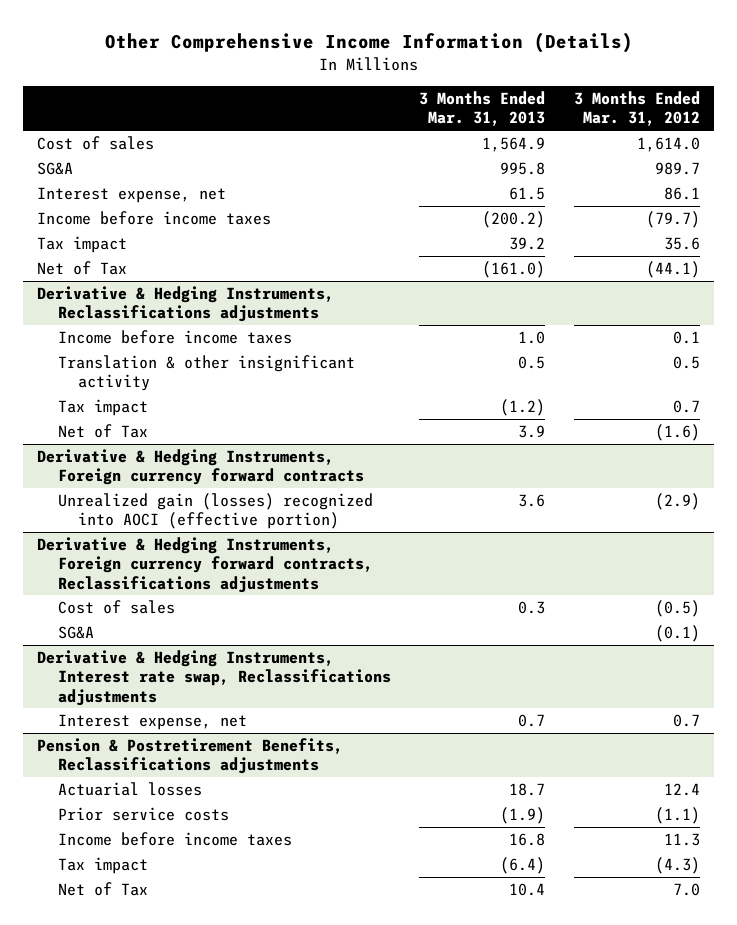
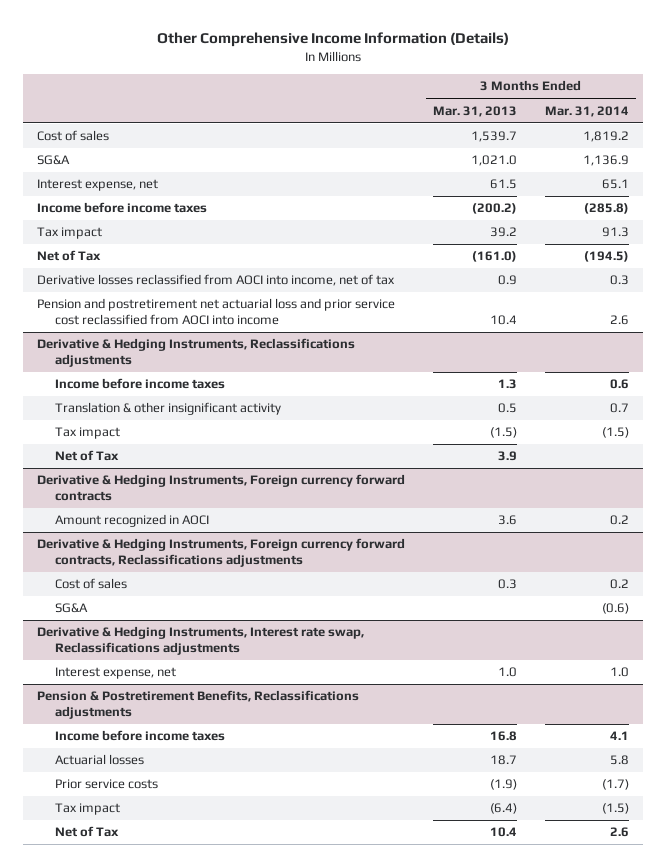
[574,91,701,127] 3 Months Ended Mar. 31, 2012 -> none
none -> [544,105,629,117] Mar. 31, 2014
[482,136,546,152] 1,564.9 -> [470,131,517,143] 1,539.7
[500,161,546,175] 995.8 -> [470,155,517,167] 1,021.0
none -> [36,274,395,287] Derivative losses reclassified from AOCI into income, net of tax
none -> [36,298,395,326] Pension and postretirement net actuarial loss and prior service cost reclassified from AOCI into income
[518,330,546,344] 1.0 -> [497,379,517,390] 1.3
[500,398,546,416] (1.2) -> [489,427,517,439] (1.5)
[57,492,373,530] Unrealized gain (losses) recognized into AOCI (effective portion) -> none
none -> [54,514,209,528] Amount recognized in AOCI
[518,713,546,727] 0.7 -> [497,667,517,678] 1.0
[57,831,292,846] Income before income taxes -> [54,730,225,742] Income before income taxes

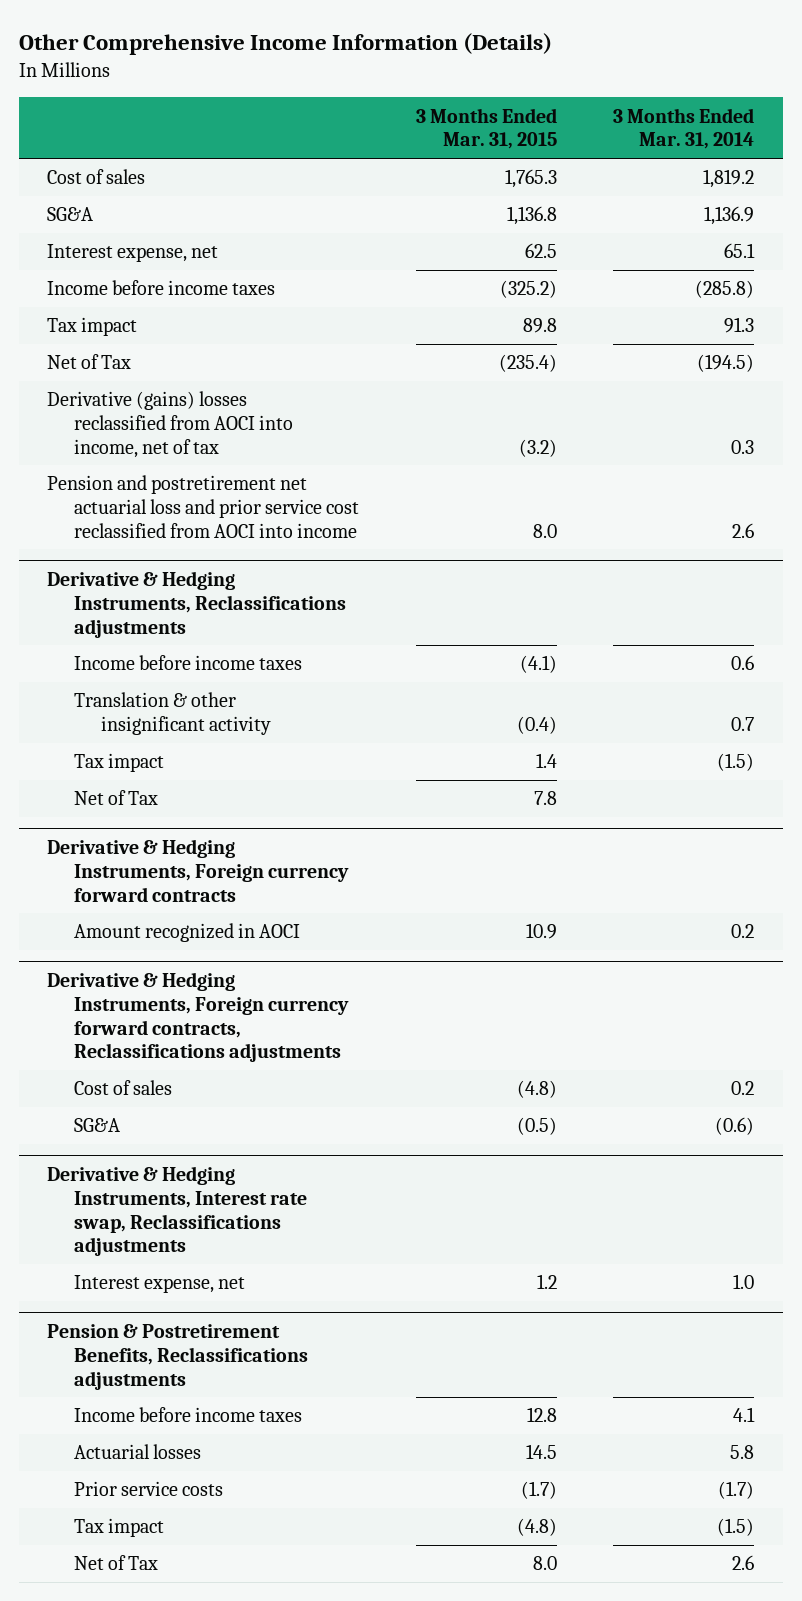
[432,105,517,117] Mar. 31, 2013 -> none
none -> [415,107,557,150] 3 Months Ended Mar. 31, 2015
[36,274,395,287] Derivative losses reclassified from AOCI into income, net of tax -> [47,391,293,458] Derivative (gains) losses reclassified from AOCI into income, net of tax

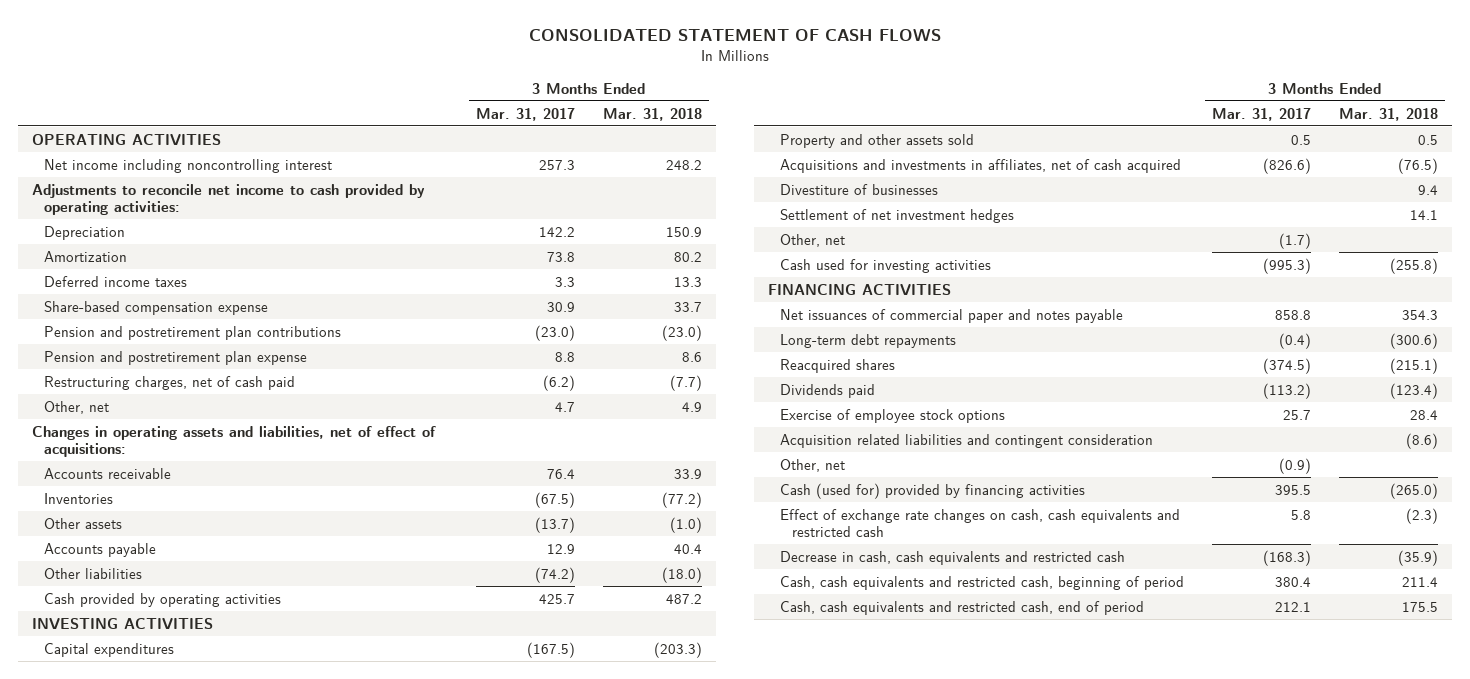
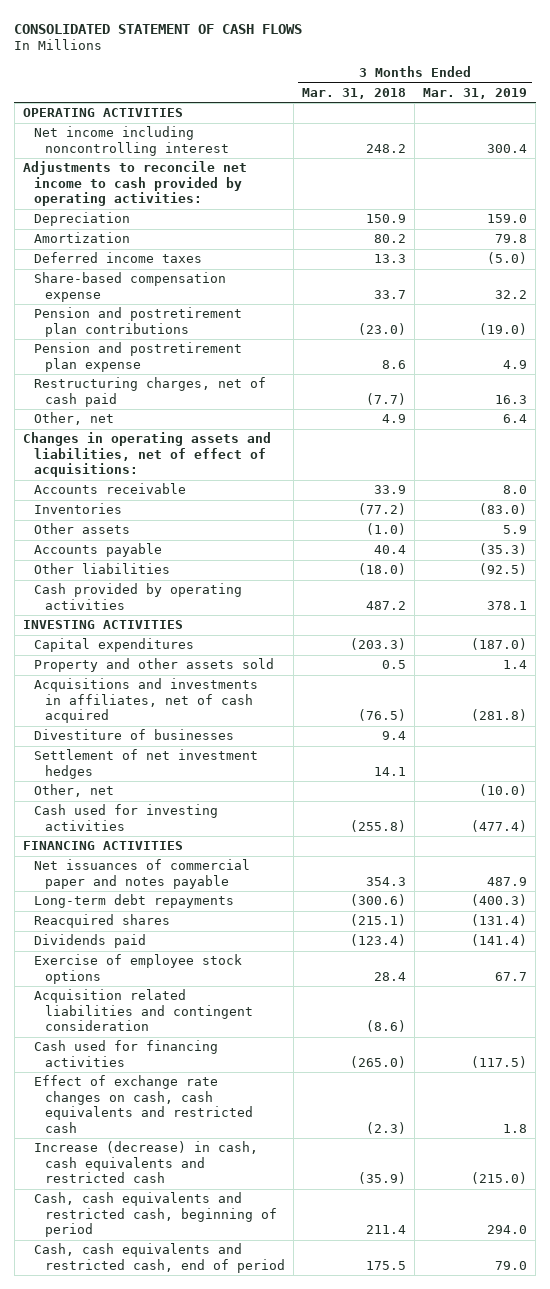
[475,107,575,121] Mar. 31, 2017 -> none
none -> [423,87,528,99] Mar. 31, 2019
[779,458,845,472] Other, net -> none
[779,482,1085,499] Cash (used for) provided by financing activities -> [34,1040,219,1067] Cash used for financing activities
[779,550,1125,565] Decrease in cash, cash equivalents and restricted cash -> [34,1141,259,1184] Increase (decrease) in cash, cash equivalents and restricted cash

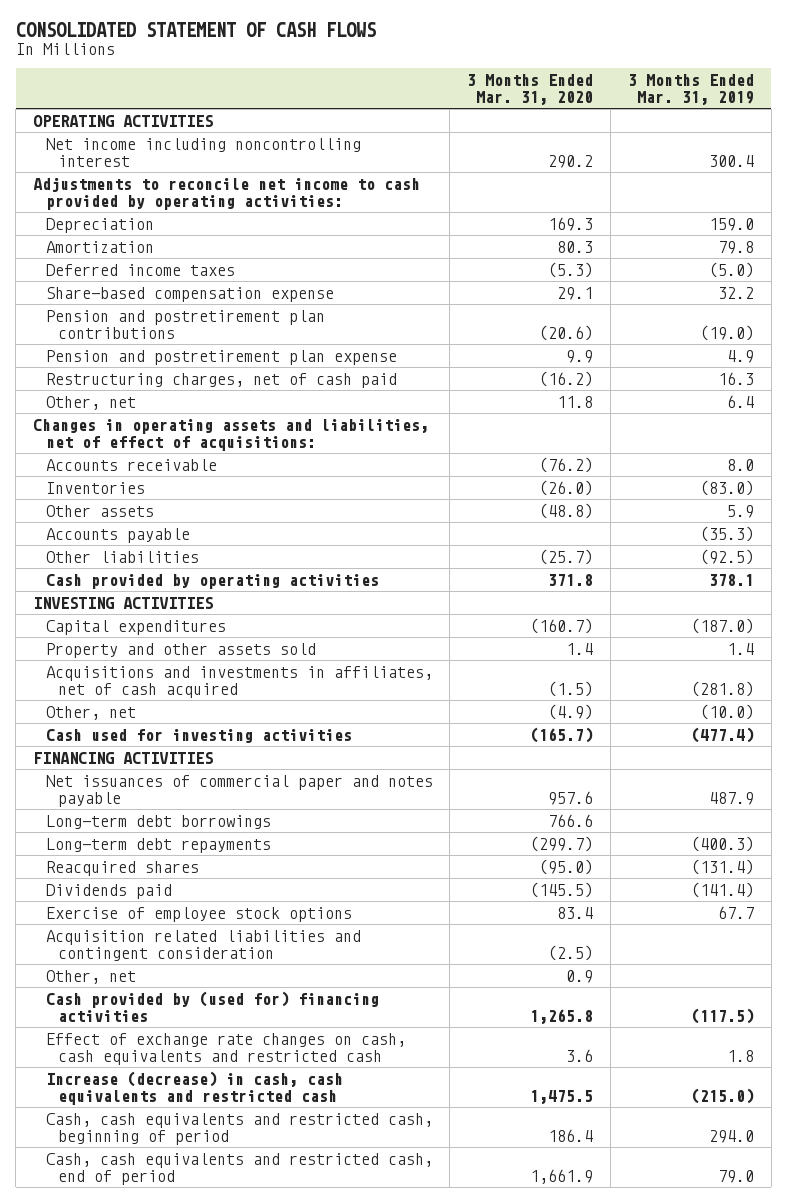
[302,87,407,99] Mar. 31, 2018 -> none
none -> [467,74,594,105] 3 Months Ended Mar. 31, 2020
[34,729,235,741] Divestiture of businesses -> none
[34,749,259,779] Settlement of net investment hedges -> none
none -> [45,814,271,829] Long-term debt borrowings
none -> [45,969,136,984] Other, net
[34,1040,219,1067] Cash used for financing activities -> [45,990,379,1022] Cash provided by (used for) financing activities

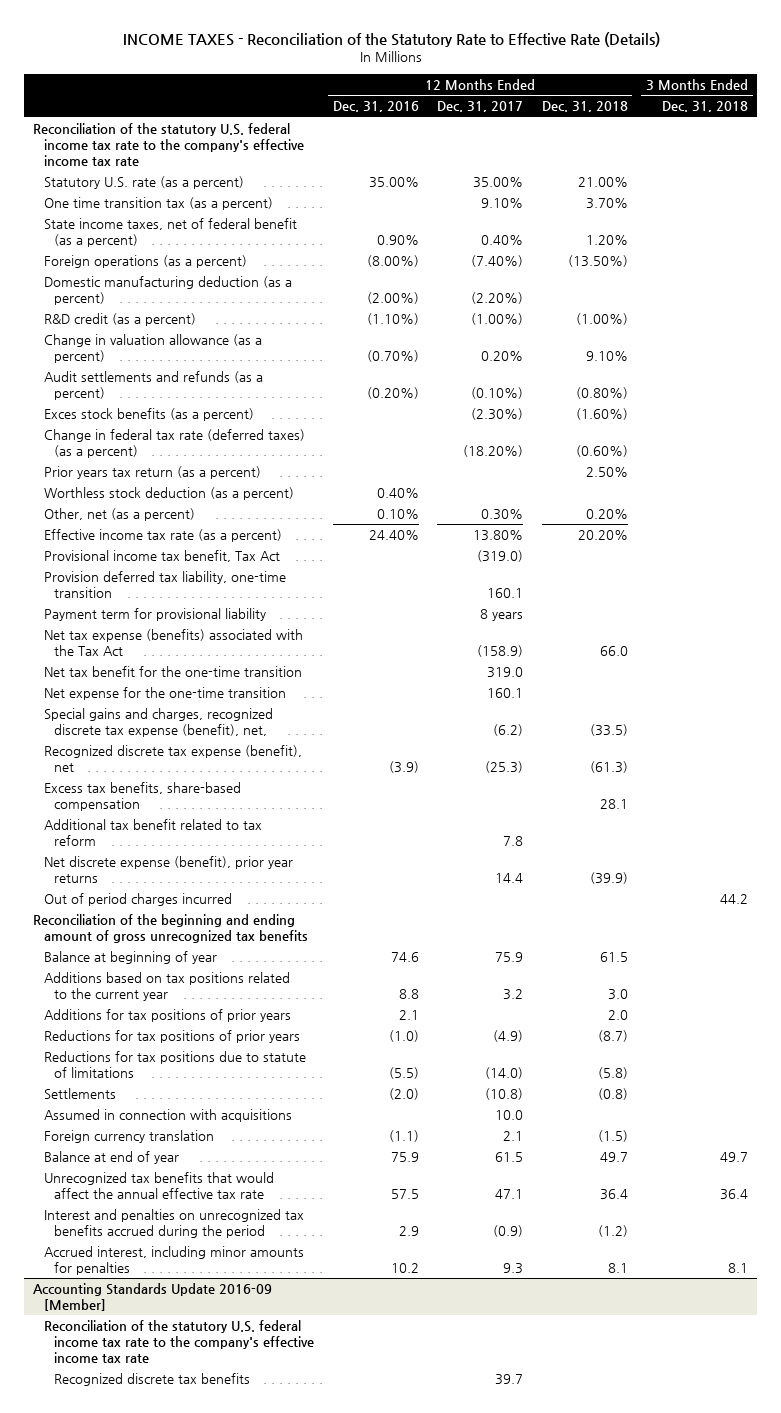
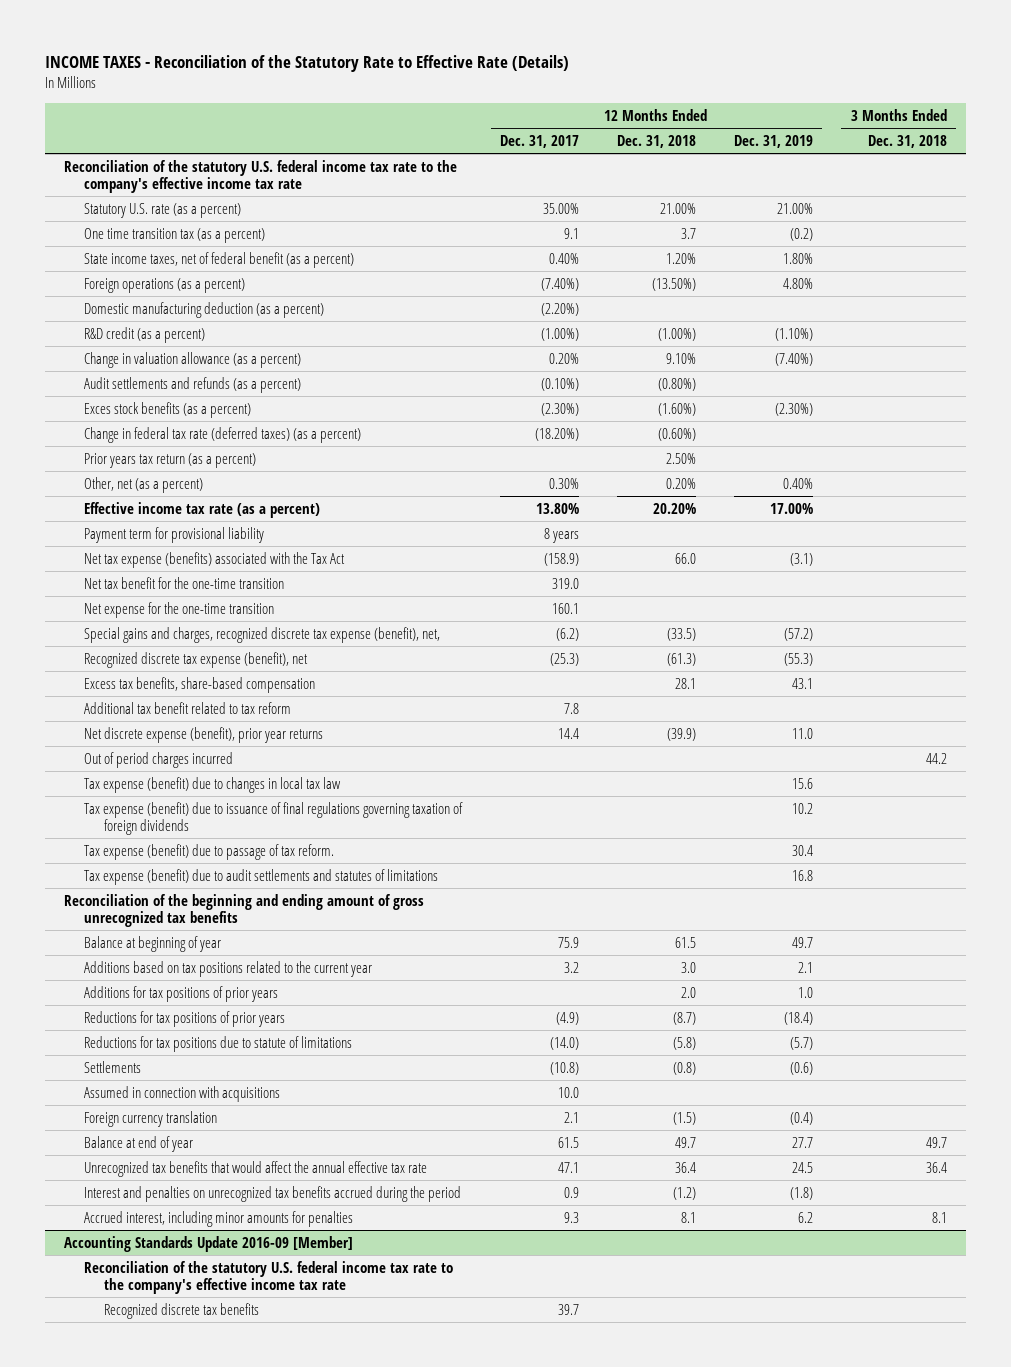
[332,101,419,113] Dec. 31, 2016 -> none
none -> [733,135,813,149] Dec. 31, 2019
[481,198,524,209] 9.10% -> [564,227,580,239] 9.1
[585,198,628,210] 3.70% -> [680,227,696,239] 3.7
[43,487,294,501] Worthless stock deduction (as a percent) -> none
[43,550,280,563] Provisional income tax benefit, Tax Act -> none
[43,571,286,599] Provision deferred tax liability, one-time transition -> none
none -> [84,776,342,793] Tax expense (benefit) due to changes in local tax law
none -> [84,801,464,835] Tax expense (benefit) due to issuance of final regulations governing taxation of foreign dividends
none -> [84,843,335,860] Tax expense (benefit) due to passage of tax reform.
none -> [84,868,439,885] Tax expense (benefit) due to audit settlements and statutes of limitations
[493,1225,524,1238] (0.9) -> [564,1186,580,1198] 0.9

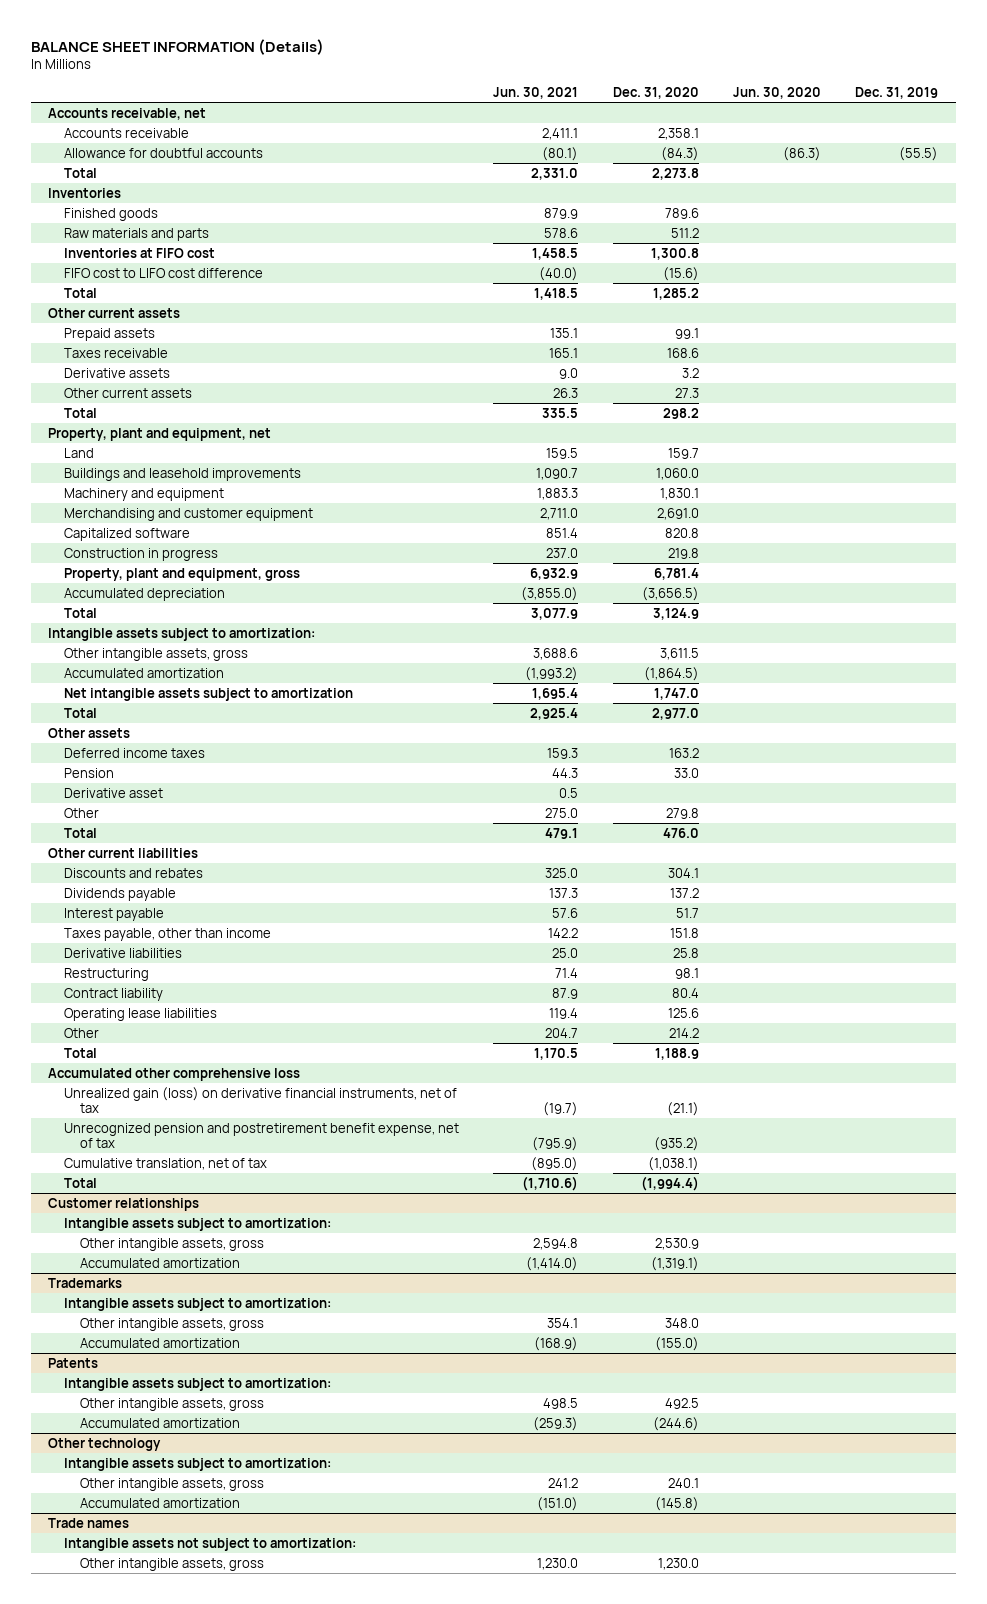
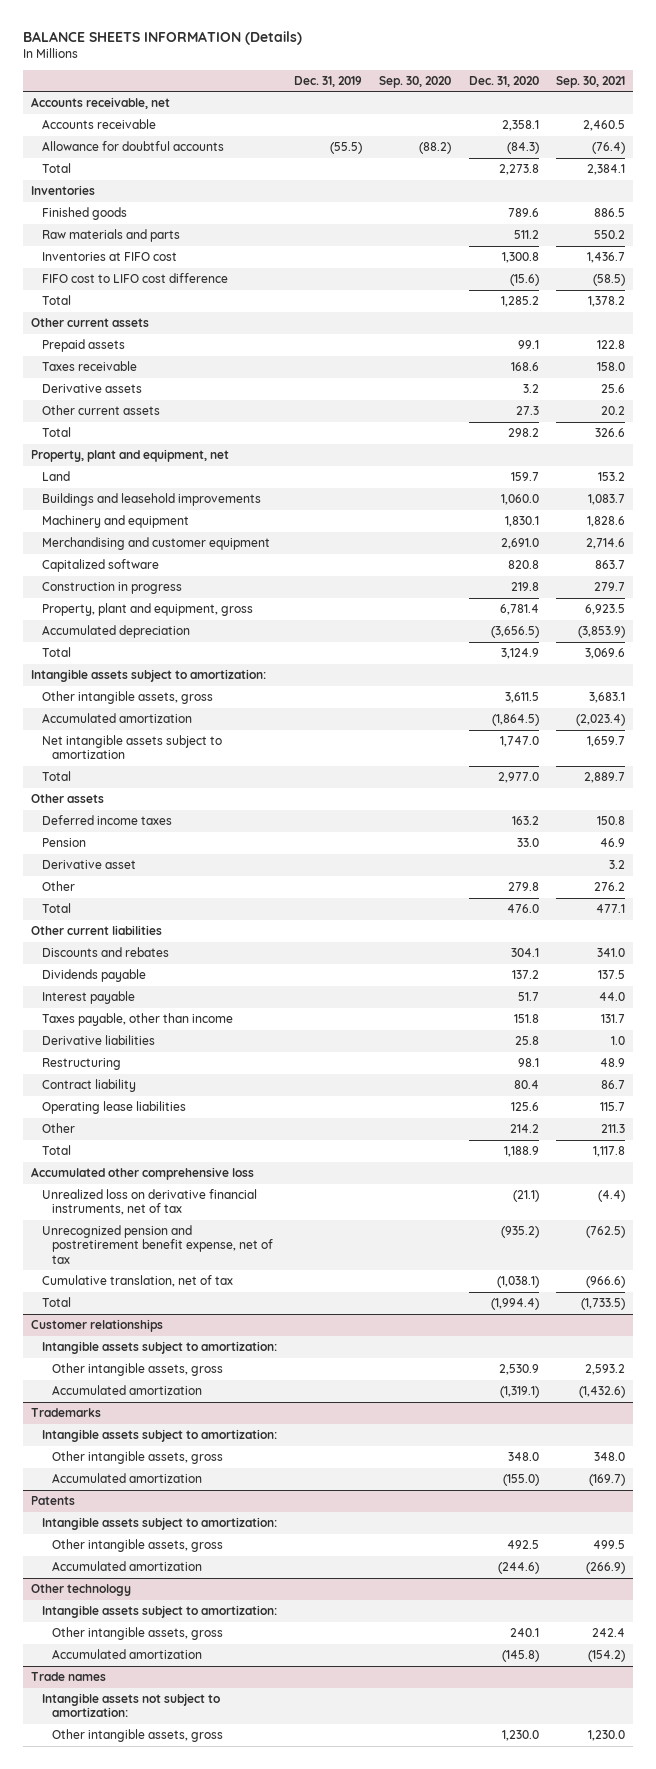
[31,38,325,55] BALANCE SHEET INFORMATION (Details) -> [22,30,302,45] BALANCE SHEETS INFORMATION (Details)
[493,87,579,100] Jun. 30, 2021 -> none
[733,87,822,100] Jun. 30, 2020 -> none
none -> [379,75,452,88] Sep. 30, 2020
none -> [555,75,625,88] Sep. 30, 2021
[64,1086,458,1113] Unrealized gain (loss) on derivative financial instruments, net of tax -> [41,1189,257,1216] Unrealized loss on derivative financial instruments, net of tax

